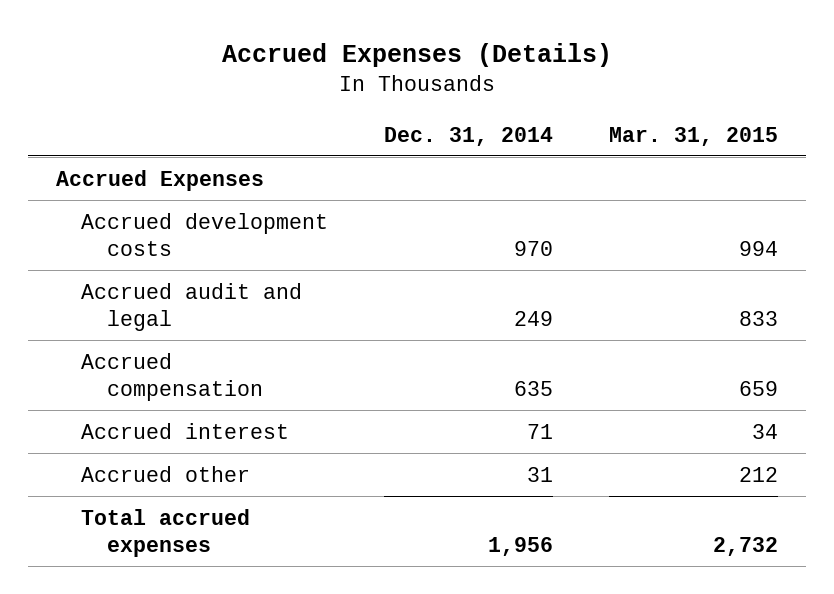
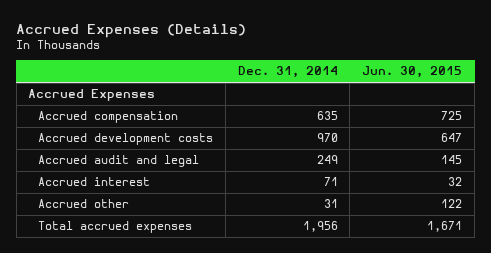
[608,126,778,146] Mar. 31, 2015 -> none
none -> [362,66,463,79] Jun. 30, 2015
[81,352,263,401] Accrued compensation -> [37,111,178,124] Accrued compensation

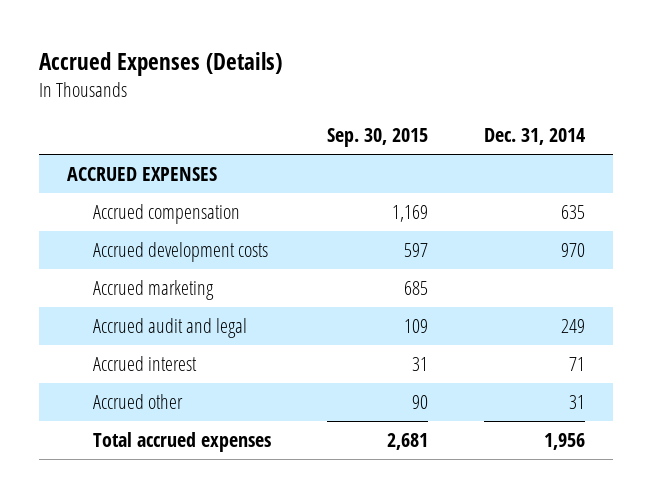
[362,66,463,79] Jun. 30, 2015 -> none
none -> [327,128,429,148] Sep. 30, 2015
[28,89,156,102] Accrued Expenses -> [67,166,218,181] ACCRUED EXPENSES
none -> [93,279,215,300] Accrued marketing

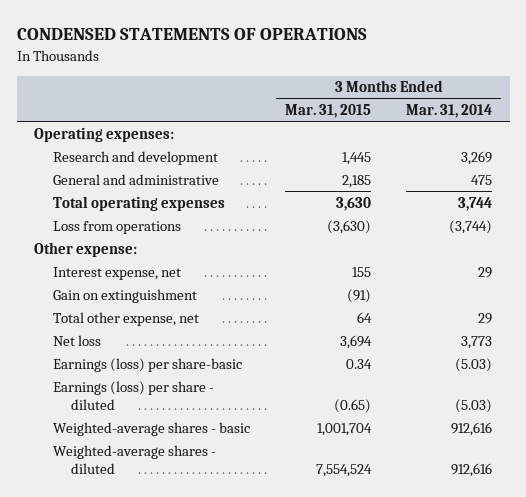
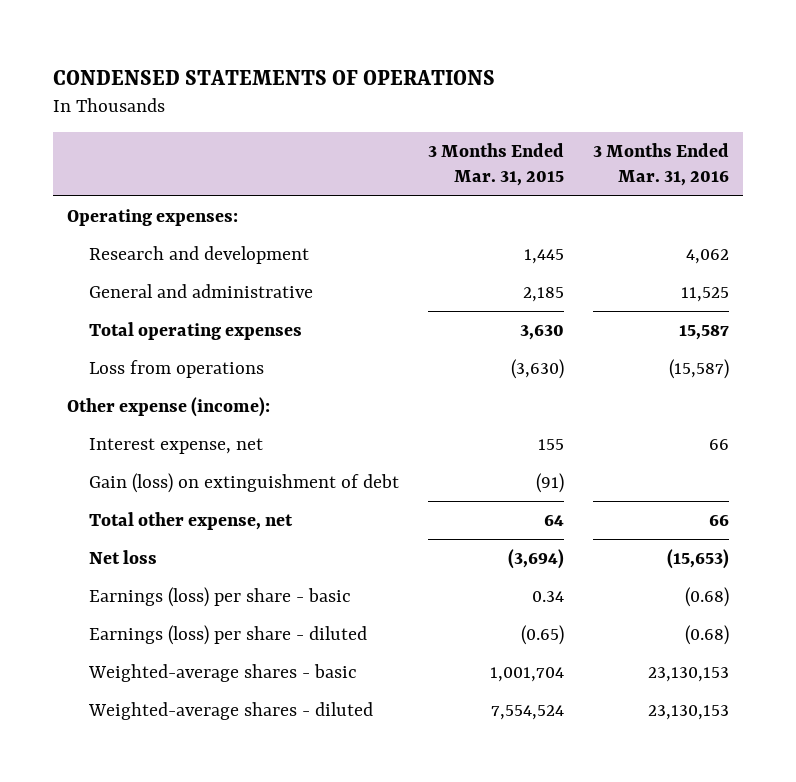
[406,104,493,119] Mar. 31, 2014 -> none
none -> [592,143,729,187] 3 Months Ended Mar. 31, 2016
[34,241,138,257] Other expense: -> [67,396,271,417] Other expense (income):
[52,288,197,303] Gain on extinguishment -> [88,472,399,493] Gain (loss) on extinguishment of debt
[339,334,372,349] 3,694 -> [507,548,564,569] (3,694)
[52,357,242,372] Earnings (loss) per share-basic -> [88,586,351,607] Earnings (loss) per share - basic

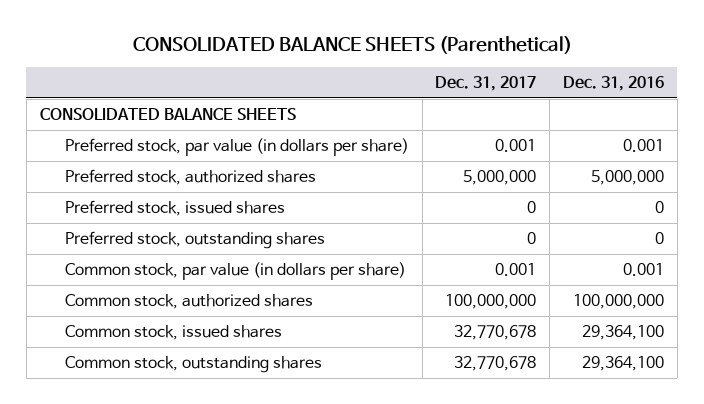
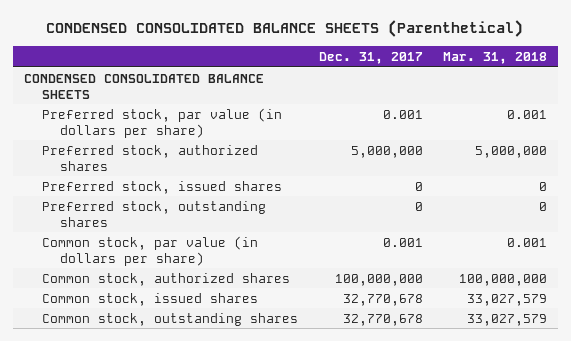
[132,36,572,55] CONSOLIDATED BALANCE SHEETS (Parenthetical) -> [46,20,524,38] CONDENSED CONSOLIDATED BALANCE SHEETS (Parenthetical)
[562,76,664,92] Dec. 31, 2016 -> none
none -> [443,51,548,64] Mar. 31, 2018
[39,108,296,121] CONSOLIDATED BALANCE SHEETS -> [23,73,264,99] CONDENSED CONSOLIDATED BALANCE SHEETS

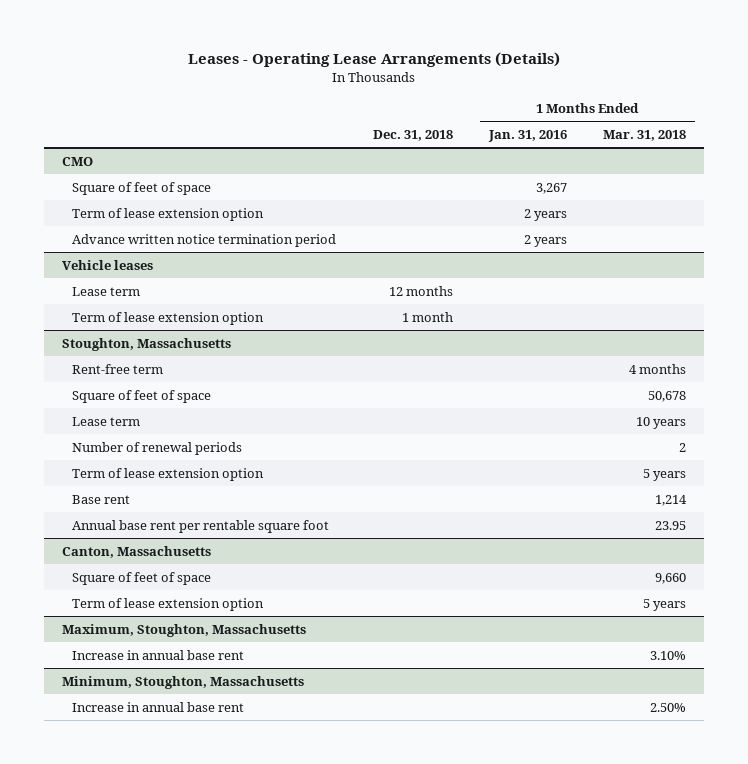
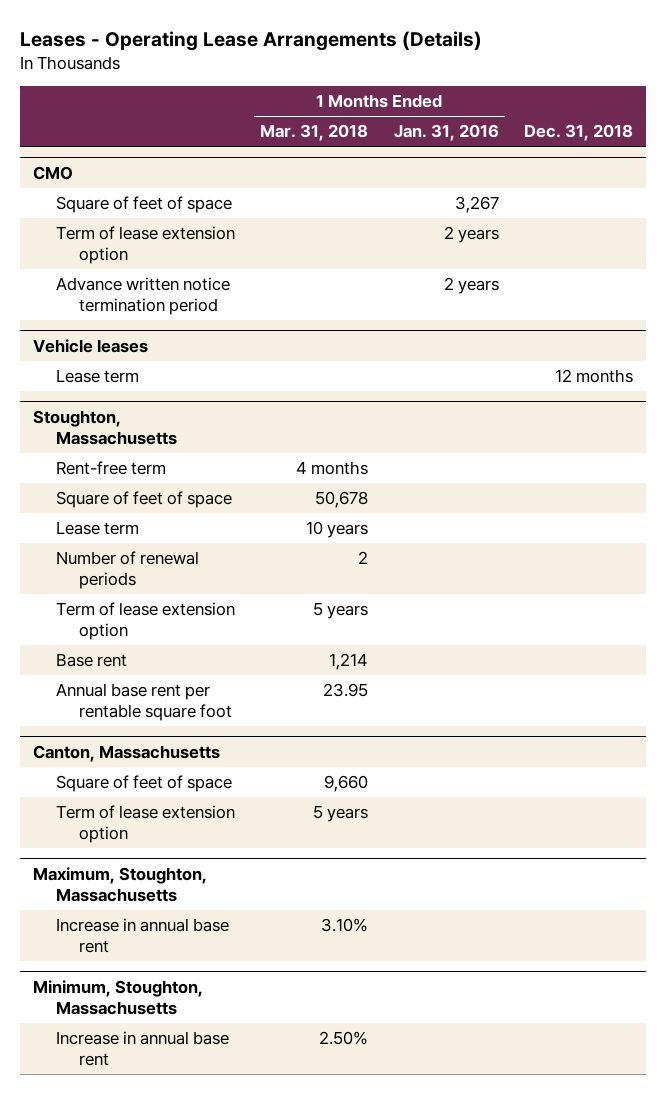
[72,311,265,325] Term of lease extension option -> none

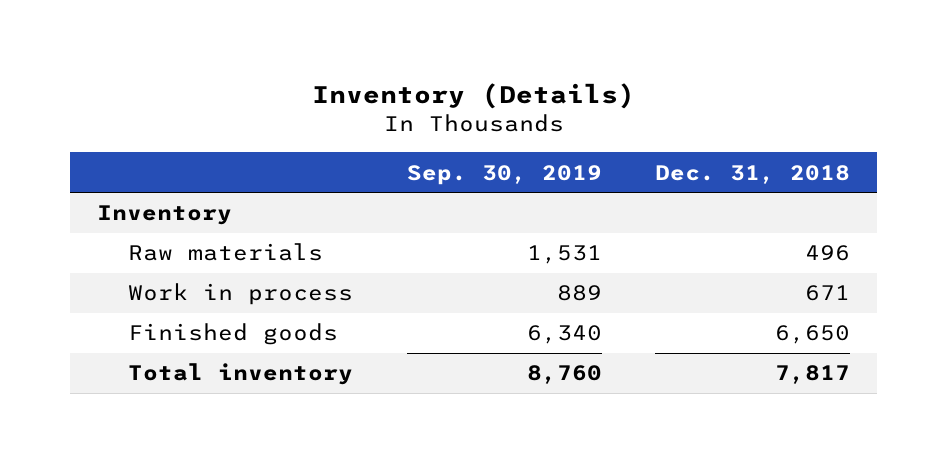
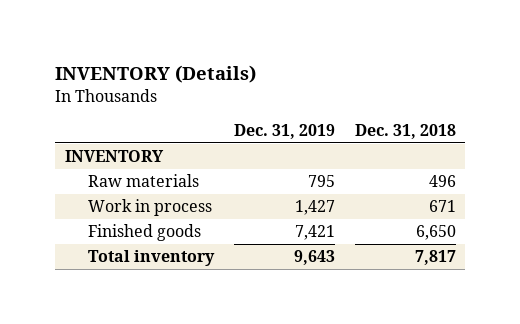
[311,83,635,110] Inventory (Details) -> [54,65,256,84] INVENTORY (Details)
[406,164,602,185] Sep. 30, 2019 -> none
none -> [233,124,335,140] Dec. 31, 2019
[97,205,233,226] Inventory -> [64,150,164,163] INVENTORY

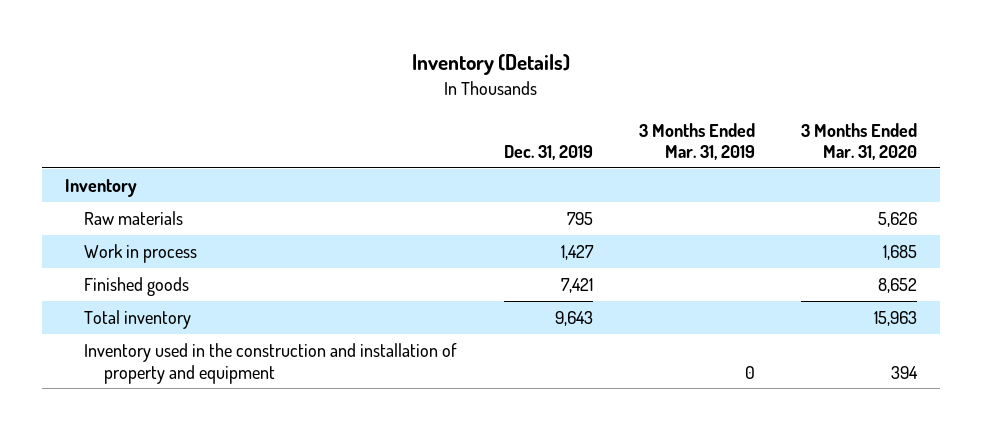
[54,65,256,84] INVENTORY (Details) -> [412,54,571,76] Inventory (Details)
[354,124,456,140] Dec. 31, 2018 -> none
none -> [638,122,755,160] 3 Months Ended Mar. 31, 2019
none -> [801,122,918,160] 3 Months Ended Mar. 31, 2020
[64,150,164,163] INVENTORY -> [65,179,138,198] Inventory
none -> [84,343,458,384] Inventory used in the construction and installation of property and equipment

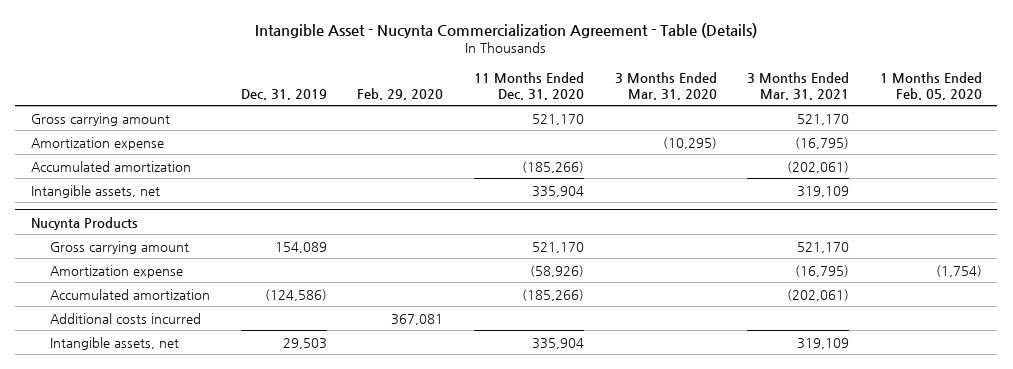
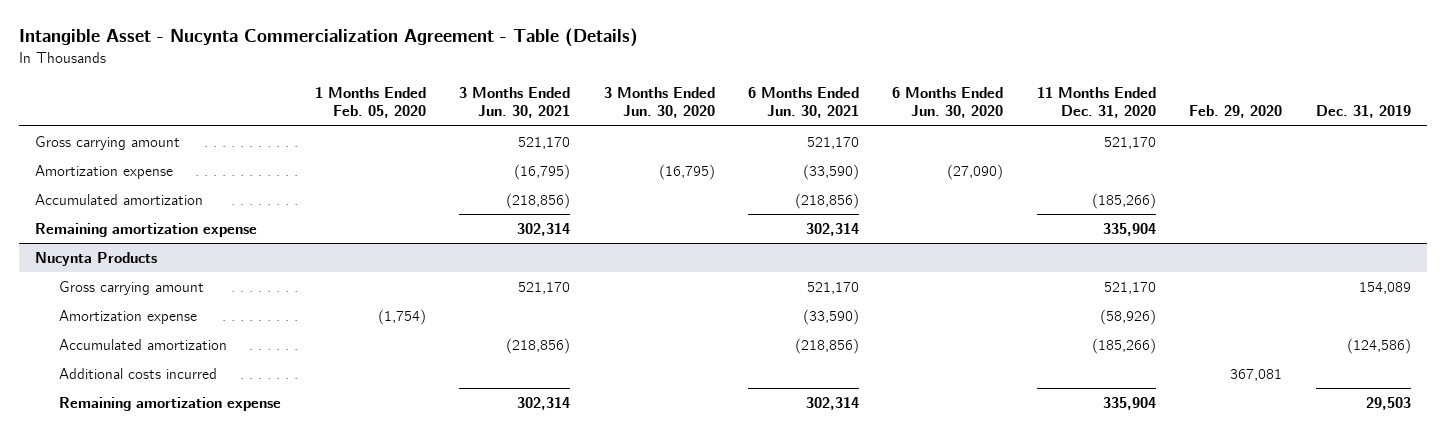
[614,71,717,100] 3 Months Ended Mar. 31, 2020 -> none
[747,71,850,100] 3 Months Ended Mar. 31, 2021 -> none
none -> [459,86,571,119] 3 Months Ended Jun. 30, 2021
none -> [603,86,715,119] 3 Months Ended Jun. 30, 2020
none -> [747,86,859,119] 6 Months Ended Jun. 30, 2021
none -> [892,86,1004,119] 6 Months Ended Jun. 30, 2020
[30,184,160,198] Intangible assets, net -> [35,222,258,237] Remaining amortization expense
[49,336,179,350] Intangible assets, net -> [59,396,282,411] Remaining amortization expense

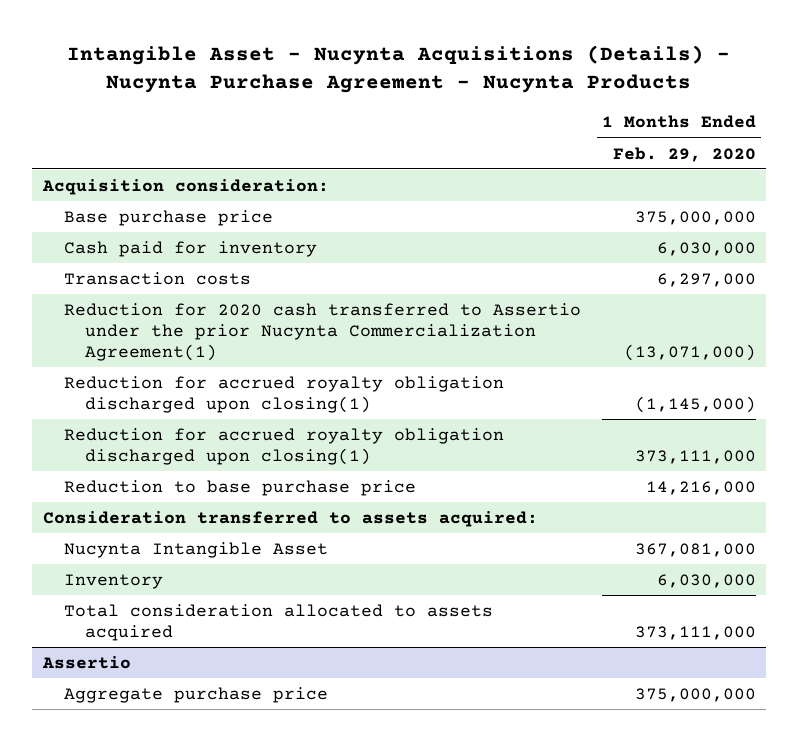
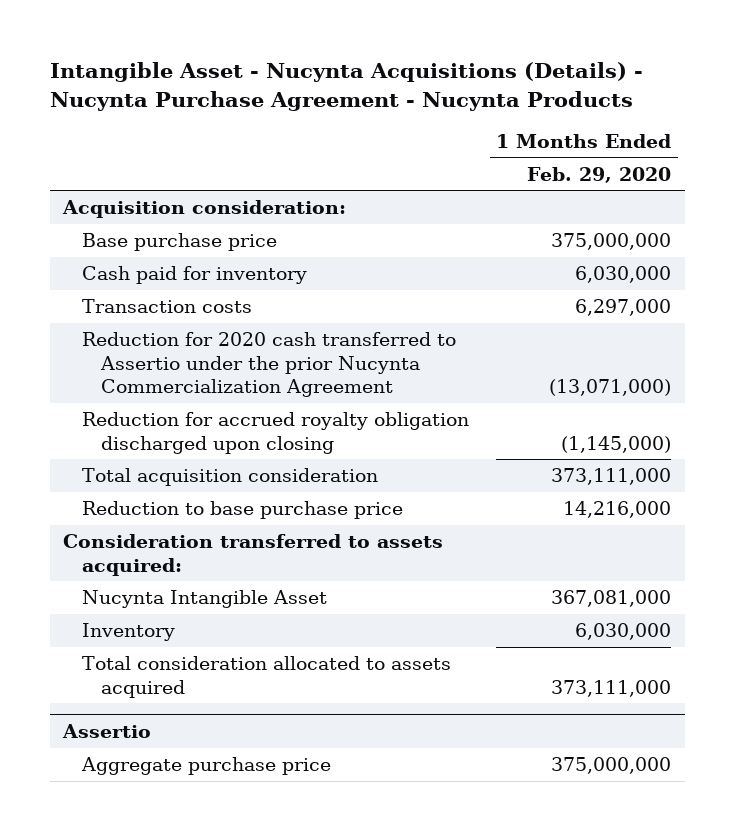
[63,302,581,361] Reduction for 2020 cash transferred to Assertio under the prior Nucynta Commercialization Agreement(1) -> [82,332,457,398] Reduction for 2020 cash transferred to Assertio under the prior Nucynta Commercialization Agreement
[63,375,504,413] Reduction for accrued royalty obligation discharged upon closing(1) -> [82,412,470,454] Reduction for accrued royalty obligation discharged upon closing
[63,427,504,465] Reduction for accrued royalty obligation discharged upon closing(1) -> [82,468,379,487] Total acquisition consideration

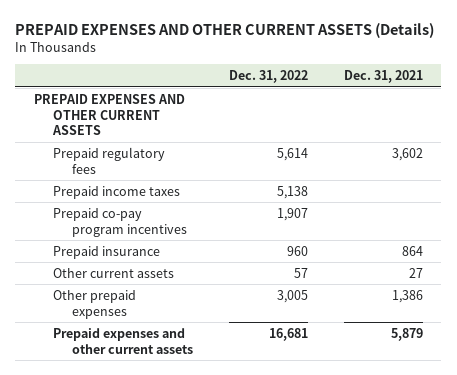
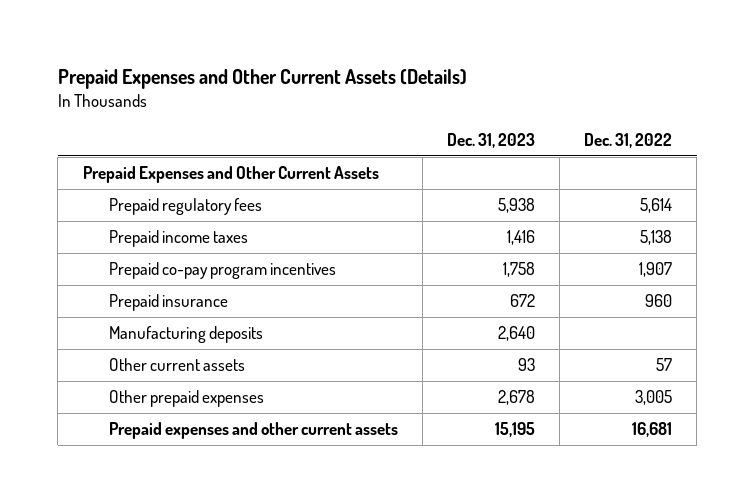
[15,22,435,38] PREPAID EXPENSES AND OTHER CURRENT ASSETS (Details) -> [57,69,467,90] Prepaid Expenses and Other Current Assets (Details)
[344,70,424,84] Dec. 31, 2021 -> none
none -> [446,132,535,148] Dec. 31, 2023
[33,93,185,136] PREPAID EXPENSES AND OTHER CURRENT ASSETS -> [82,166,379,184] Prepaid Expenses and Other Current Assets
none -> [108,326,263,344] Manufacturing deposits

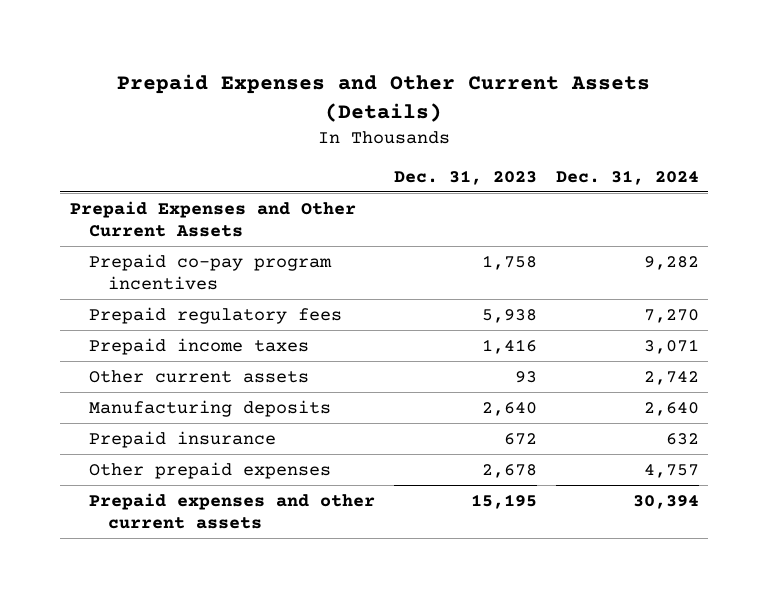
[583,132,672,148] Dec. 31, 2022 -> none
none -> [555,169,699,185] Dec. 31, 2024
[108,262,336,280] Prepaid co-pay program incentives -> [88,253,332,290] Prepaid co-pay program incentives
[108,326,263,344] Manufacturing deposits -> [88,399,331,417] Manufacturing deposits
[108,294,228,312] Prepaid insurance -> [88,430,276,448] Prepaid insurance

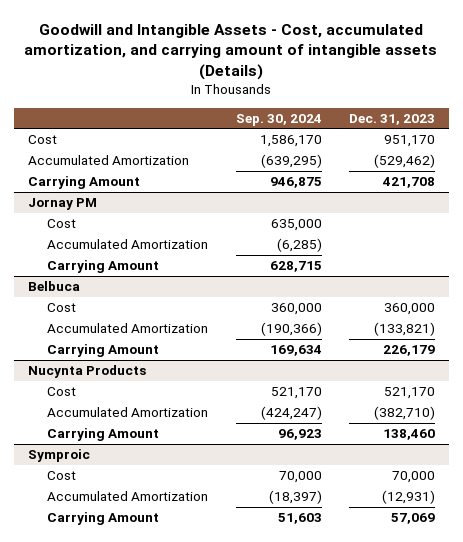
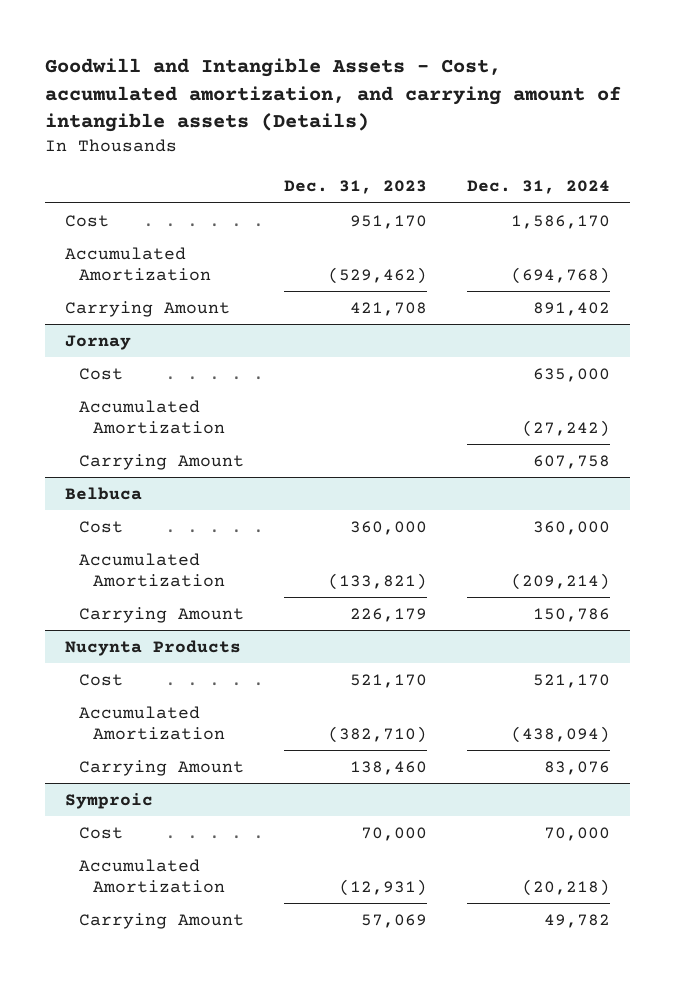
[235,113,322,126] Sep. 30, 2024 -> none
none -> [467,180,611,195] Dec. 31, 2024
[27,198,97,211] Jornay PM -> [64,334,131,350] Jornay

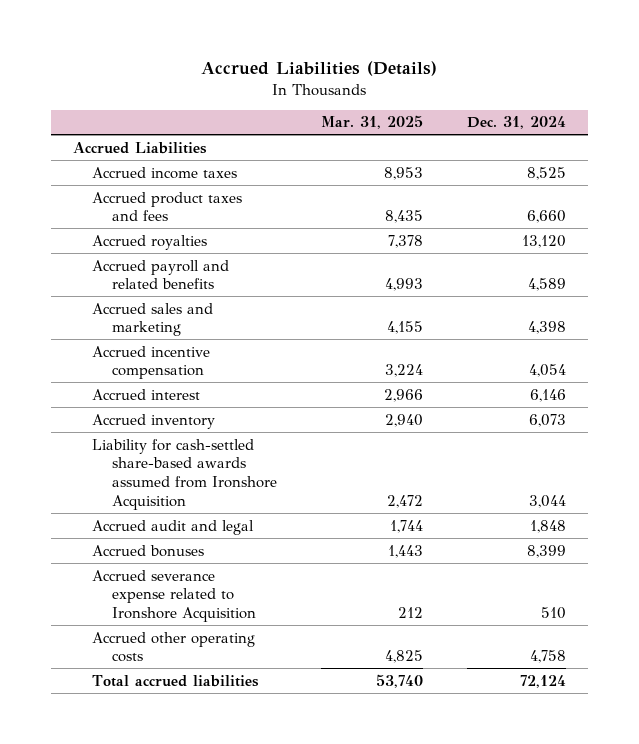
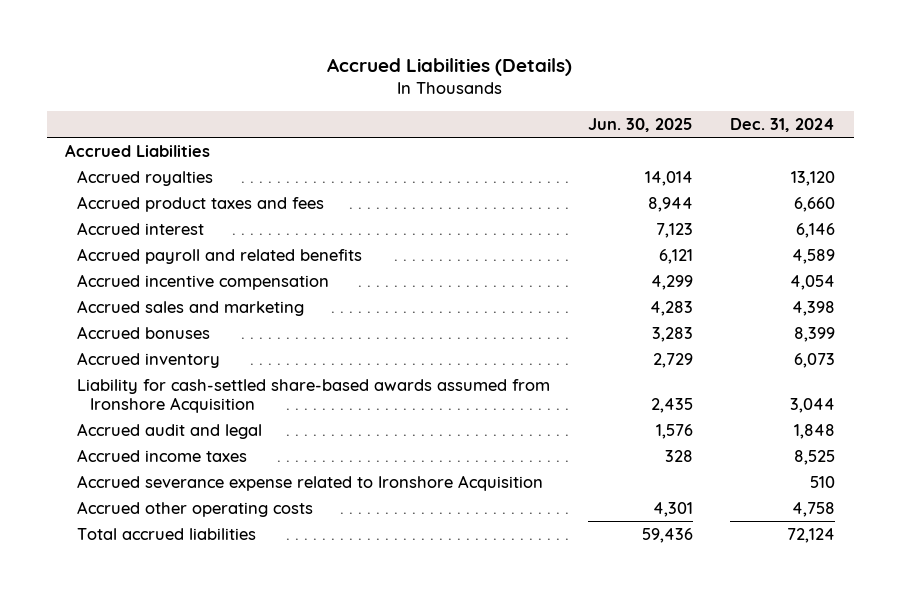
[320,115,423,130] Mar. 31, 2025 -> none
none -> [587,117,693,132] Jun. 30, 2025
[92,191,243,222] Accrued product taxes and fees -> [77,195,325,212] Accrued product taxes and fees
[92,388,201,400] Accrued interest -> [77,221,205,235] Accrued interest
[92,302,214,337] Accrued sales and marketing -> [77,299,305,316] Accrued sales and marketing
[92,544,205,557] Accrued bonuses -> [77,325,211,339] Accrued bonuses
[92,166,238,179] Accrued income taxes -> [77,448,248,462] Accrued income taxes

